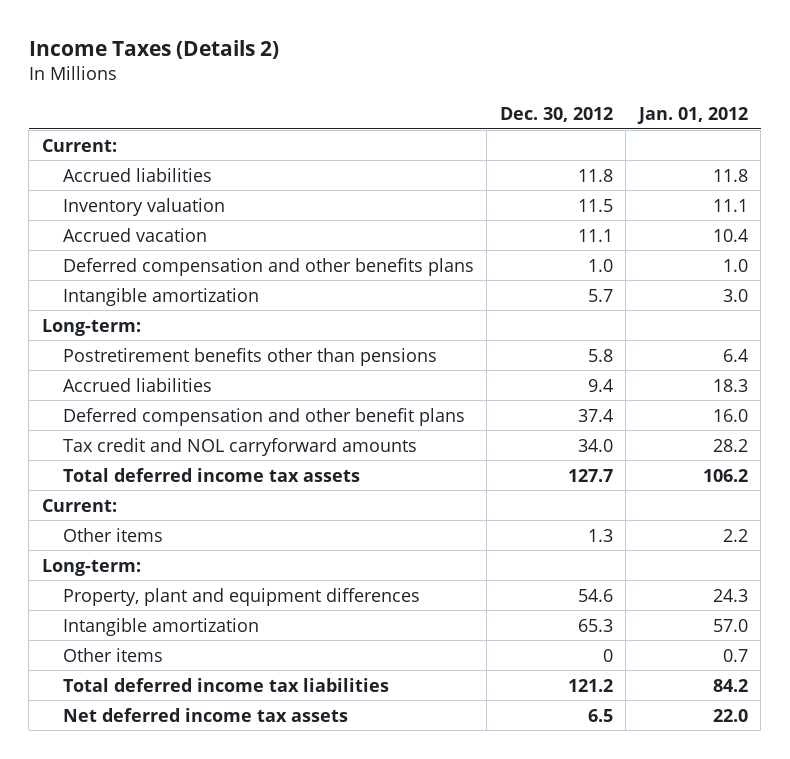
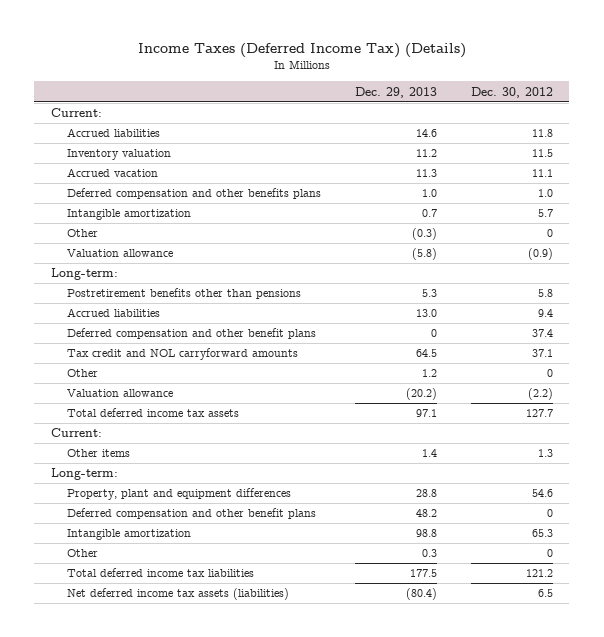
[28,40,279,60] Income Taxes (Details 2) -> [137,43,466,59] Income Taxes (Deferred Income Tax) (Details)
[636,106,748,124] Jan. 01, 2012 -> none
none -> [354,86,437,98] Dec. 29, 2013
none -> [66,229,98,238] Other
none -> [66,249,173,258] Valuation allowance
[577,438,613,452] 34.0 -> [531,349,553,358] 37.1
none -> [66,369,98,378] Other
none -> [66,389,173,398] Valuation allowance
none -> [66,508,316,520] Deferred compensation and other benefit plans
[62,647,163,662] Other items -> [66,549,98,558] Other
[62,707,348,722] Net deferred income tax assets -> [66,588,289,601] Net deferred income tax assets (liabilities)

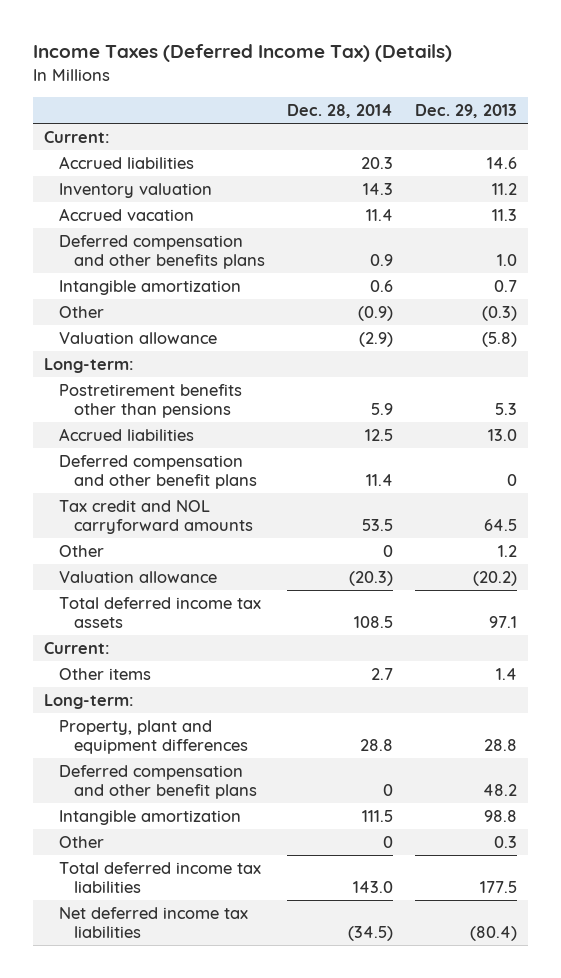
[470,86,553,98] Dec. 30, 2012 -> none
none -> [286,104,393,119] Dec. 28, 2014
[66,588,289,601] Net deferred income tax assets (liabilities) -> [58,906,248,939] Net deferred income tax liabilities

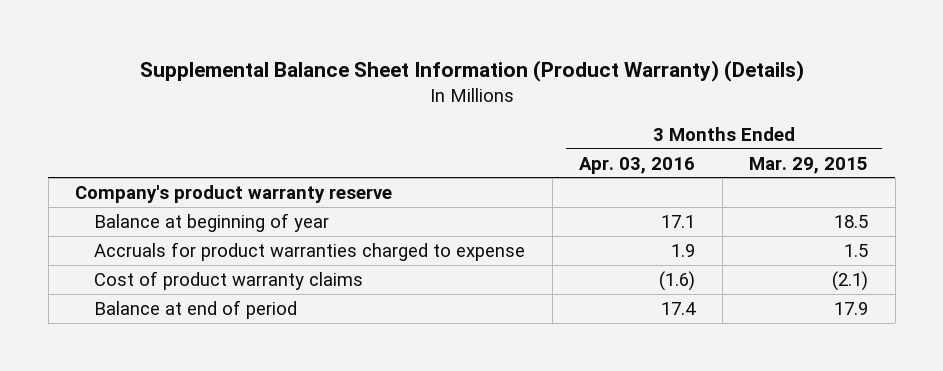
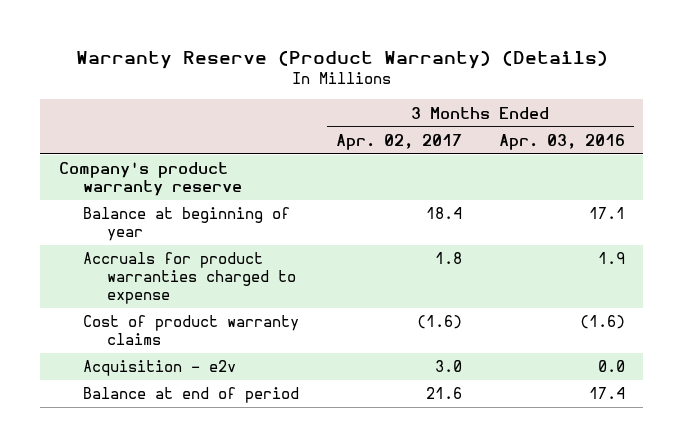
[139,59,804,82] Supplemental Balance Sheet Information (Product Warranty) (Details) -> [75,49,608,69] Warranty Reserve (Product Warranty) (Details)
[749,156,869,174] Mar. 29, 2015 -> none
none -> [335,133,462,150] Apr. 02, 2017
none -> [82,360,236,377] Acquisition - e2v

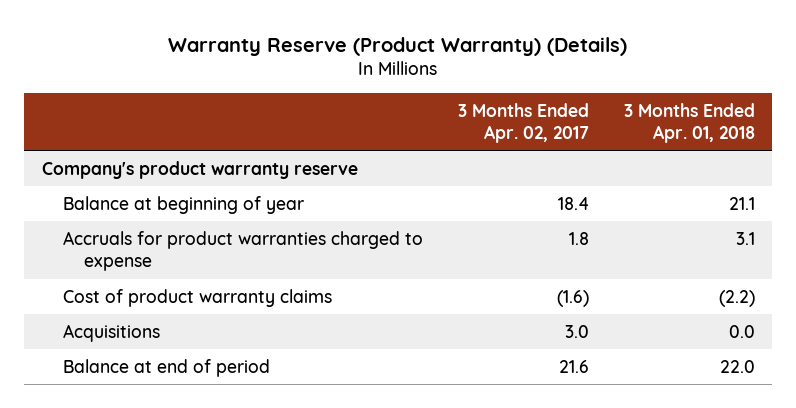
[498,133,625,150] Apr. 03, 2016 -> none
none -> [623,102,755,143] 3 Months Ended Apr. 01, 2018
[82,360,236,377] Acquisition - e2v -> [63,323,161,342] Acquisitions

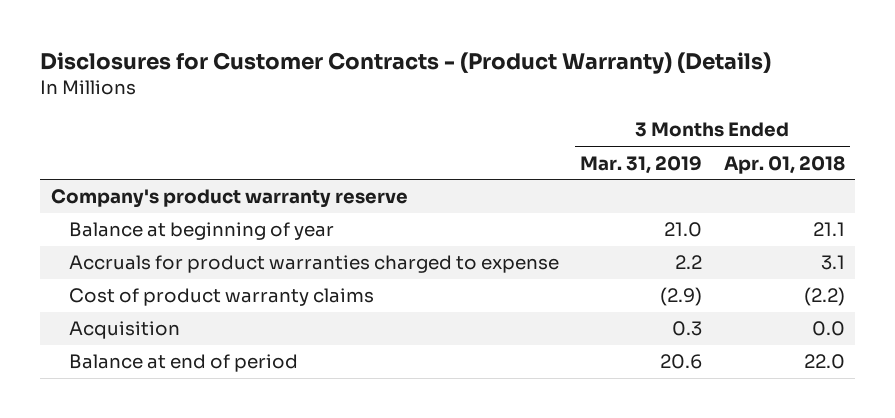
[168,36,628,56] Warranty Reserve (Product Warranty) (Details) -> [40,52,772,75] Disclosures for Customer Contracts - (Product Warranty) (Details)
[457,102,589,143] 3 Months Ended Apr. 02, 2017 -> none
none -> [580,155,703,174] Mar. 31, 2019
[63,323,161,342] Acquisitions -> [68,321,180,340] Acquisition

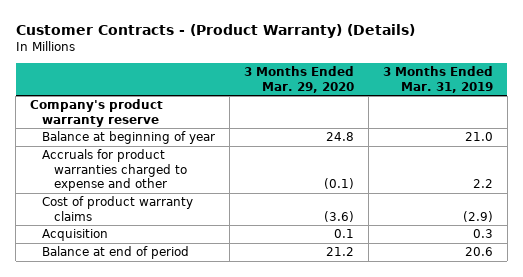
[40,52,772,75] Disclosures for Customer Contracts - (Product Warranty) (Details) -> [15,23,415,38] Customer Contracts - (Product Warranty) (Details)
[723,155,845,174] Apr. 01, 2018 -> none
none -> [243,66,354,93] 3 Months Ended Mar. 29, 2020
[68,255,559,274] Accruals for product warranties charged to expense -> [42,149,187,192] Accruals for product warranties charged to expense and other

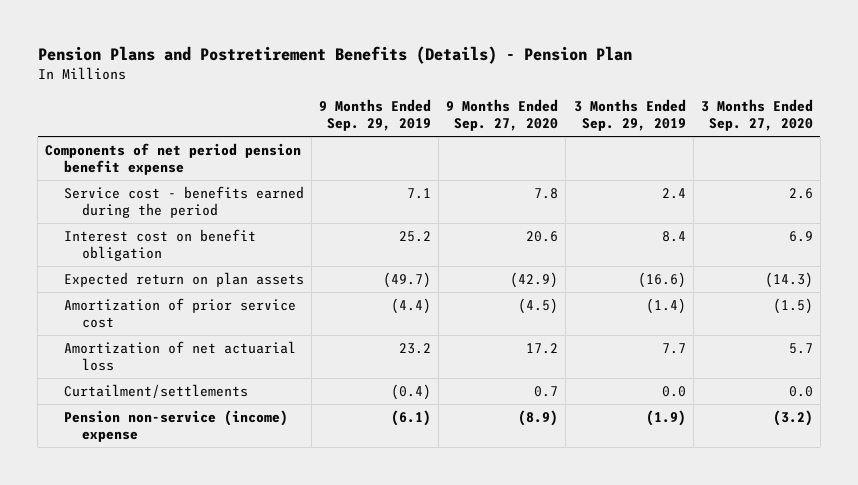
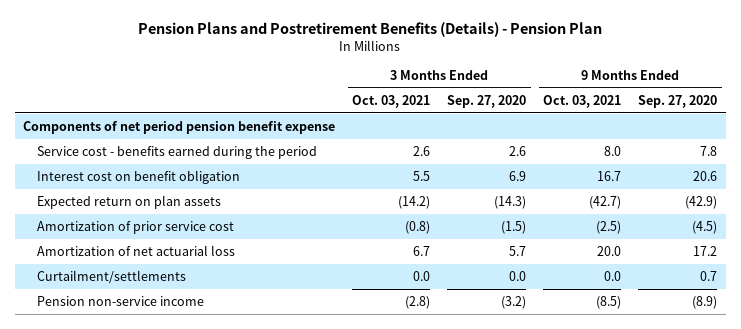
[319,98,432,132] 9 Months Ended Sep. 29, 2019 -> none
[573,98,686,132] 3 Months Ended Sep. 29, 2019 -> none
none -> [352,94,431,108] Oct. 03, 2021
none -> [543,94,622,108] Oct. 03, 2021
[63,409,288,443] Pension non-service (income) expense -> [37,295,205,306] Pension non-service income

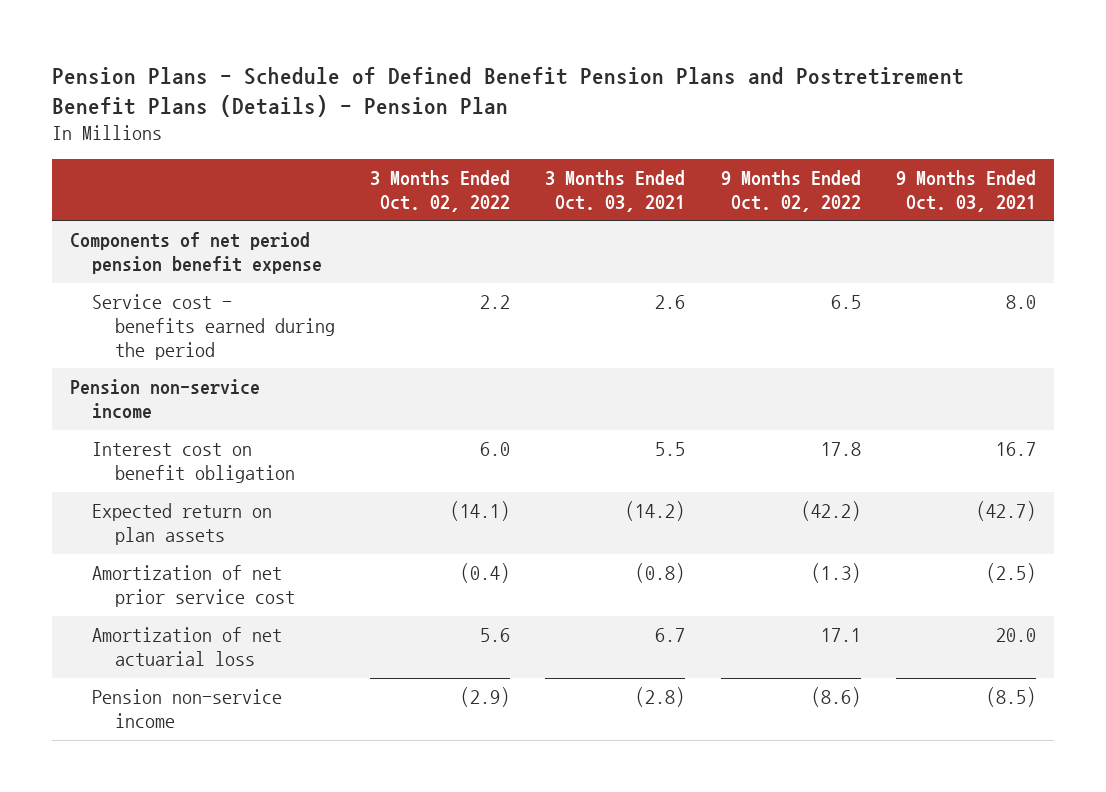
[138,22,603,38] Pension Plans and Postretirement Benefits (Details) - Pension Plan -> [52,66,965,117] Pension Plans - Schedule of Defined Benefit Pension Plans and Postretirement Benefit Plans (Details) - Pension Plan
[447,94,527,108] Sep. 27, 2020 -> none
[638,94,718,108] Sep. 27, 2020 -> none
none -> [370,169,511,212] 3 Months Ended Oct. 02, 2022
none -> [720,169,861,212] 9 Months Ended Oct. 02, 2022
none -> [69,379,260,419] Pension non-service income
[37,220,235,234] Amortization of prior service cost -> [92,565,295,607] Amortization of net prior service cost
[37,269,187,284] Curtailment/settlements -> none

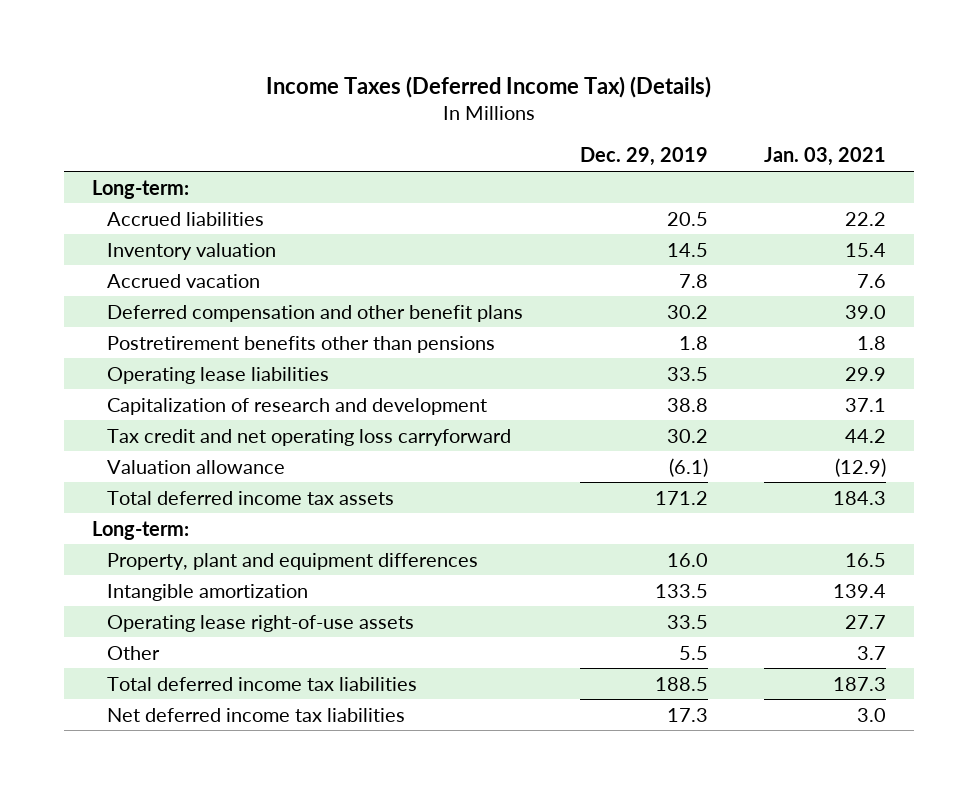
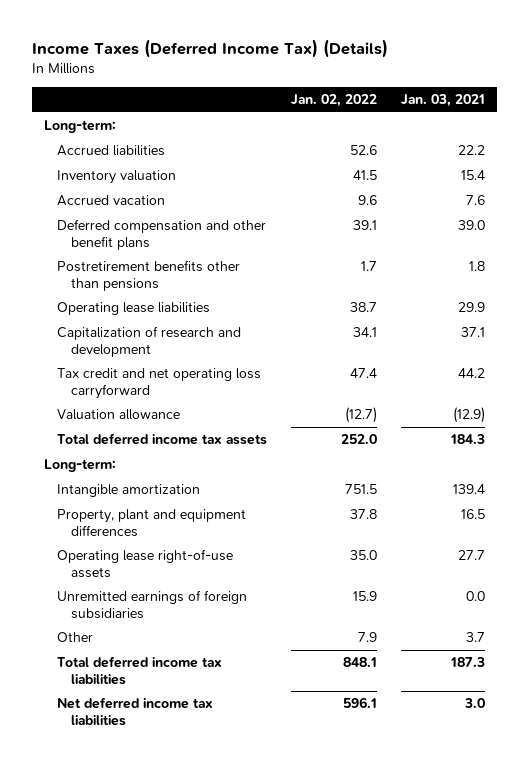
[579,147,708,167] Dec. 29, 2019 -> none
none -> [291,94,378,108] Jan. 02, 2022
[107,552,479,570] Property, plant and equipment differences -> [57,509,247,537] Property, plant and equipment differences
none -> [57,590,248,619] Unremitted earnings of foreign subsidiaries

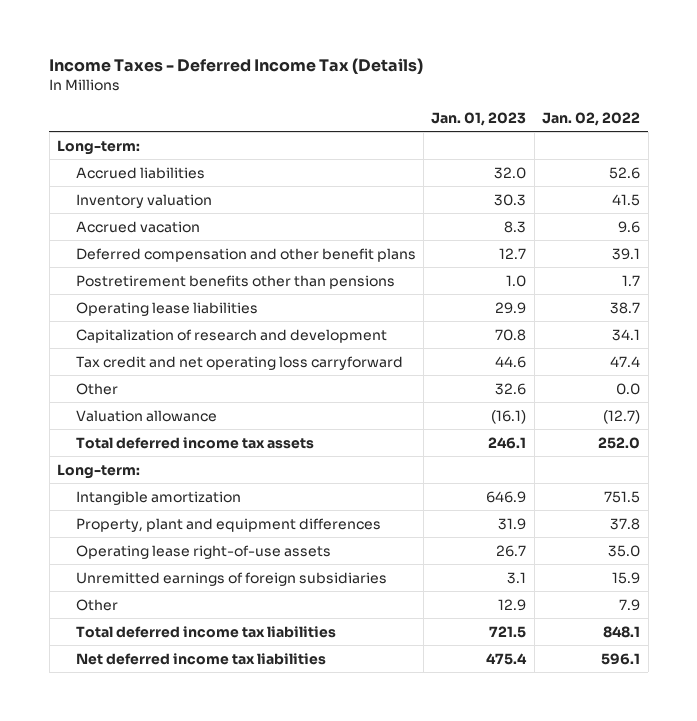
[31,38,388,58] Income Taxes (Deferred Income Tax) (Details) -> [49,57,424,74] Income Taxes - Deferred Income Tax (Details)
[400,94,485,108] Jan. 03, 2021 -> none
none -> [431,111,527,126] Jan. 01, 2023
none -> [75,382,118,395] Other

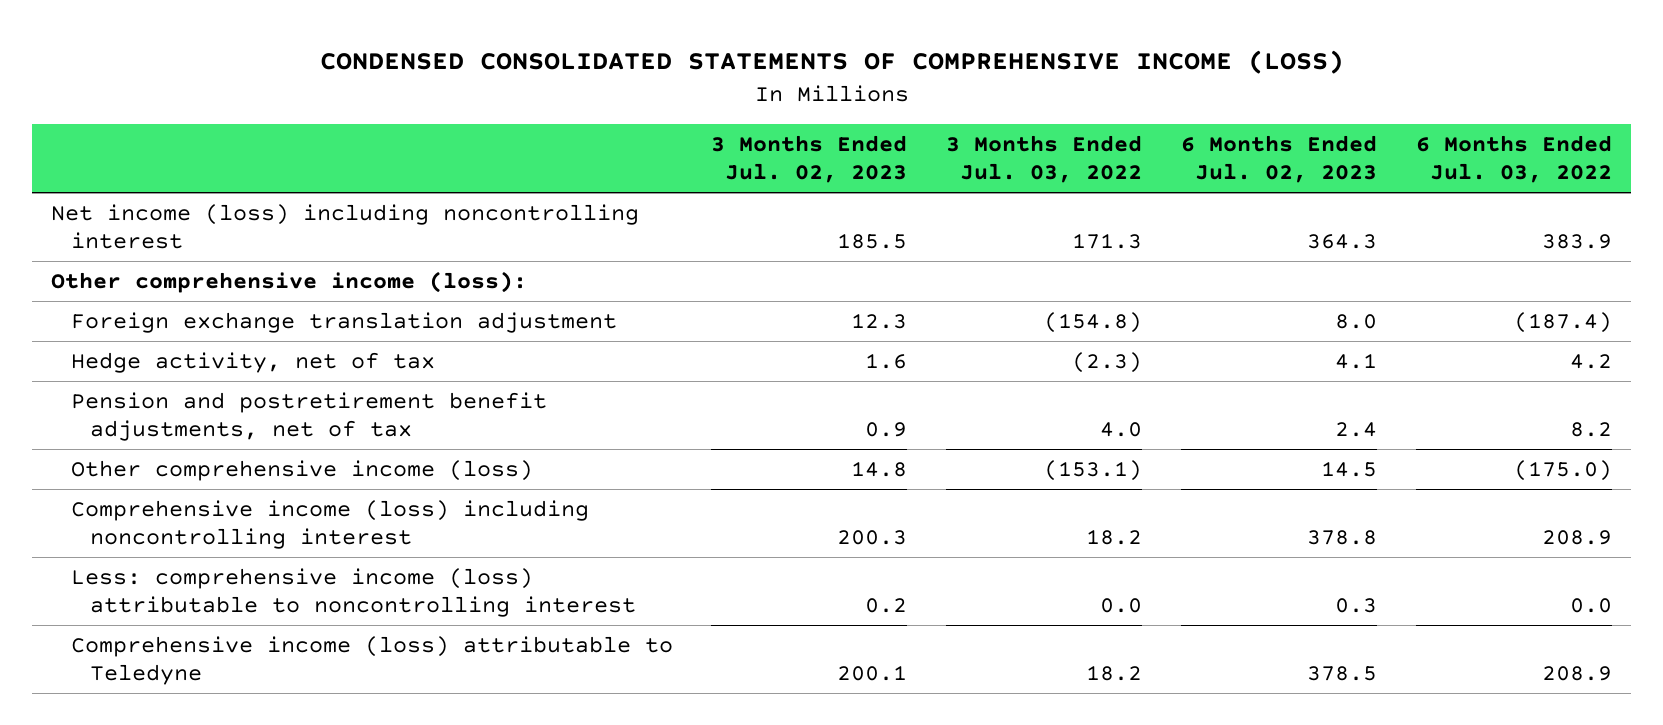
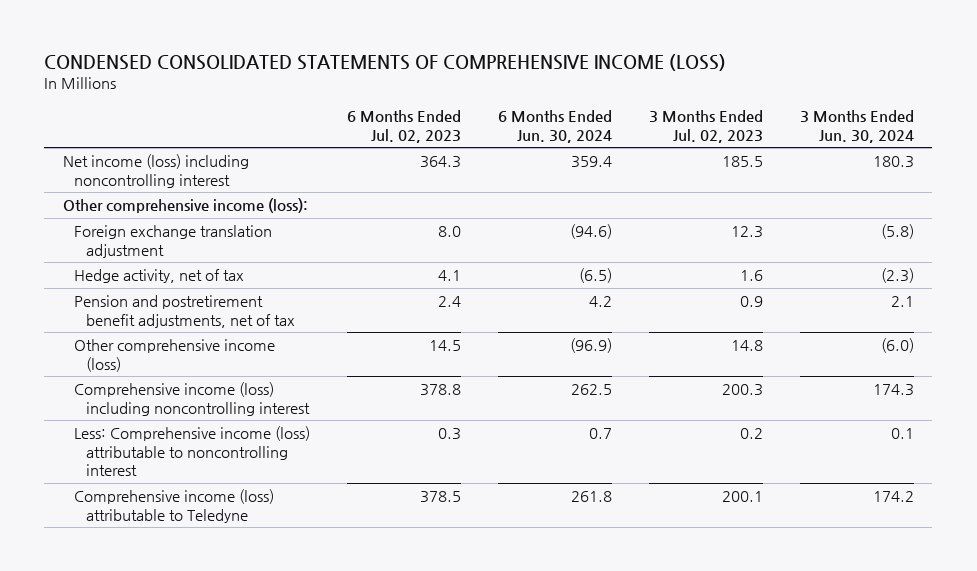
[946,135,1143,184] 3 Months Ended Jul. 03, 2022 -> none
[1415,135,1612,184] 6 Months Ended Jul. 03, 2022 -> none
none -> [498,110,613,143] 6 Months Ended Jun. 30, 2024
none -> [799,110,914,143] 3 Months Ended Jun. 30, 2024
[70,567,636,618] Less: comprehensive income (loss) attributable to noncontrolling interest -> [74,426,311,477] Less: Comprehensive income (loss) attributable to noncontrolling interest

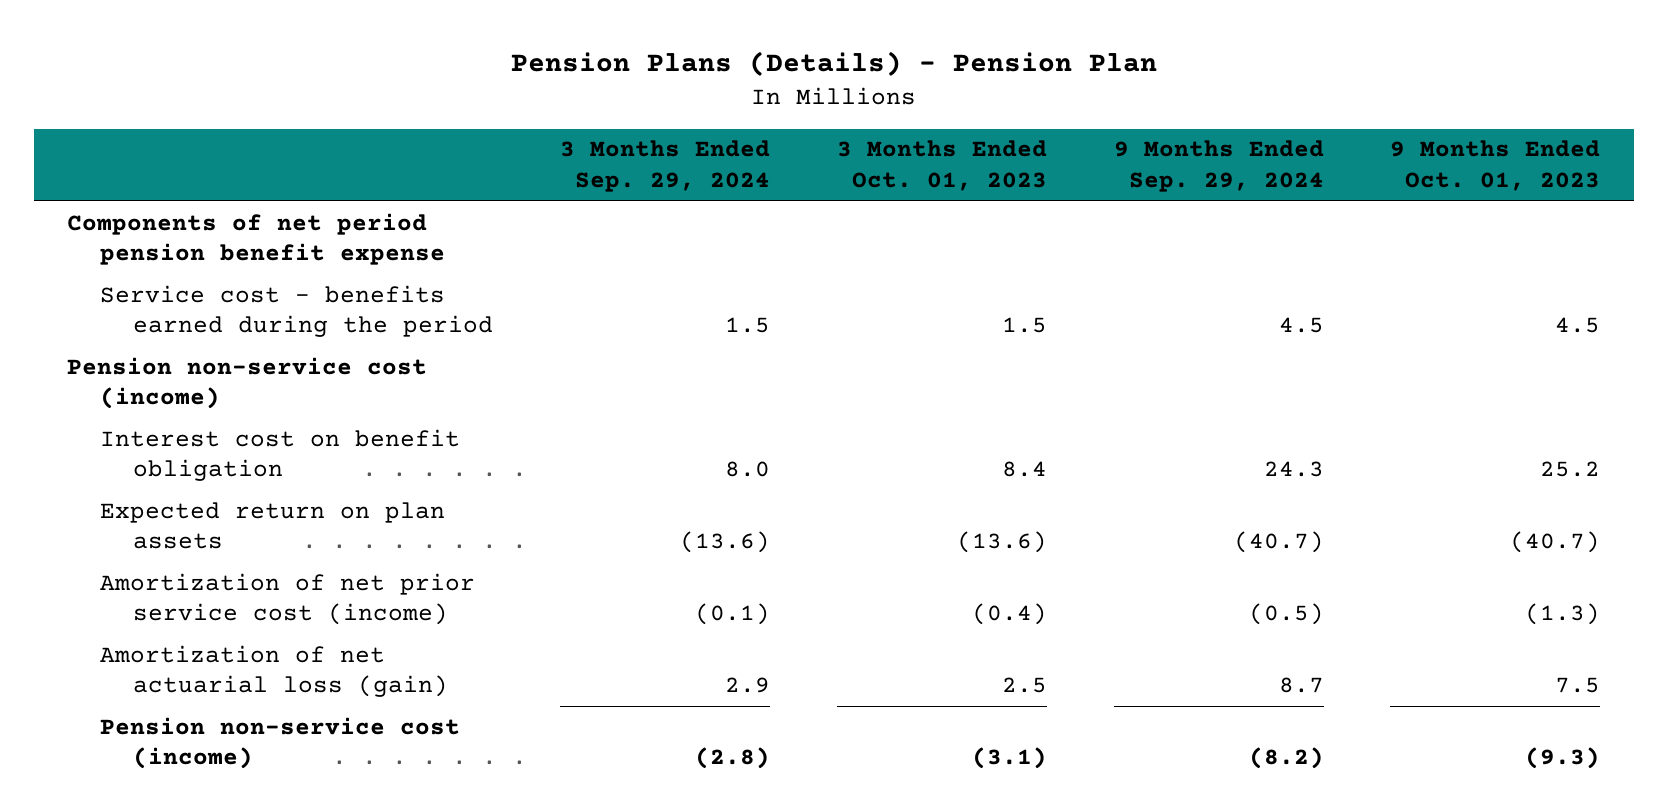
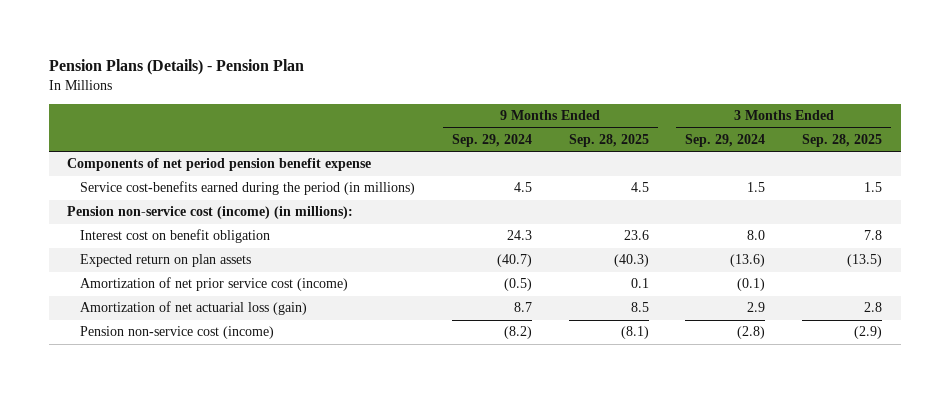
[836,140,1047,191] 3 Months Ended Oct. 01, 2023 -> none
[1390,140,1601,191] 9 Months Ended Oct. 01, 2023 -> none
none -> [568,133,649,147] Sep. 28, 2025
none -> [802,133,883,147] Sep. 28, 2025
[100,284,494,338] Service cost - benefits earned during the period -> [80,181,416,196] Service cost-benefits earned during the period (in millions)
[66,356,427,410] Pension non-service cost (income) -> [67,206,354,220] Pension non-service cost (income) (in millions):

